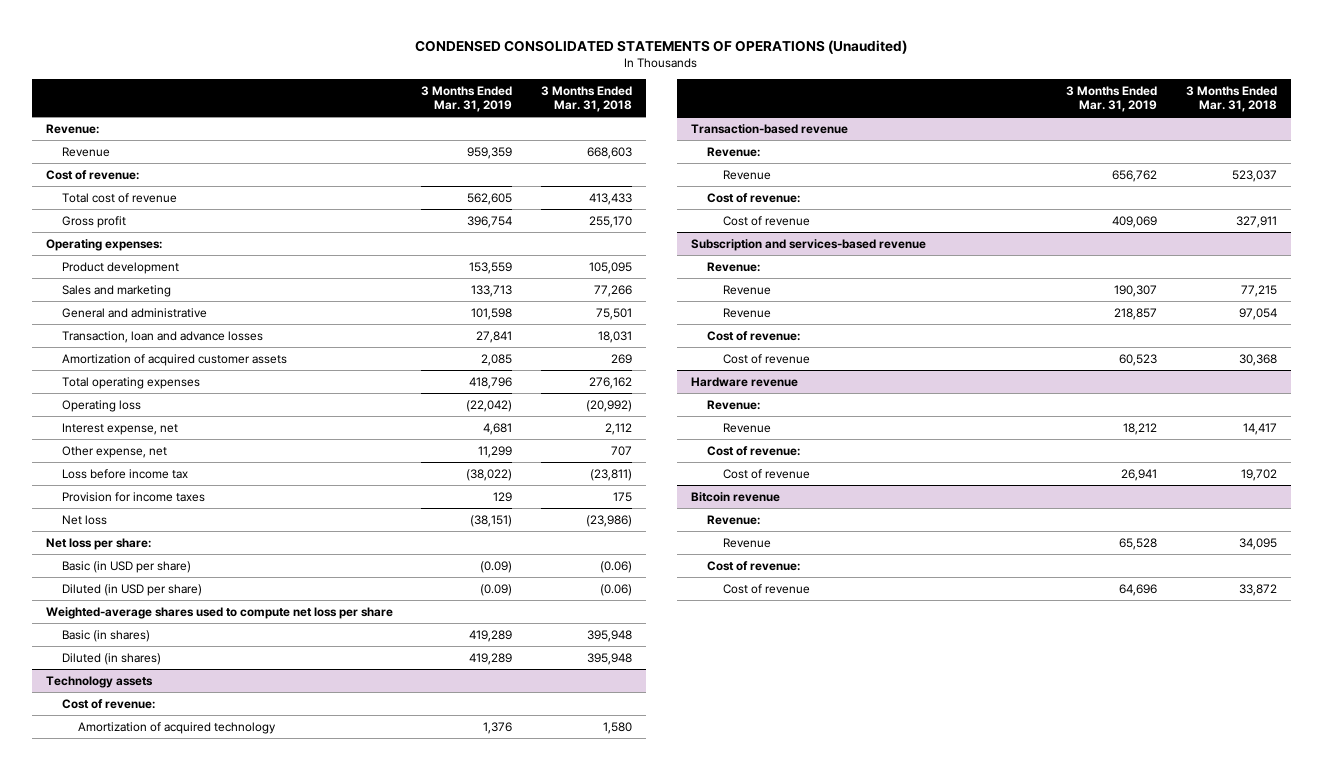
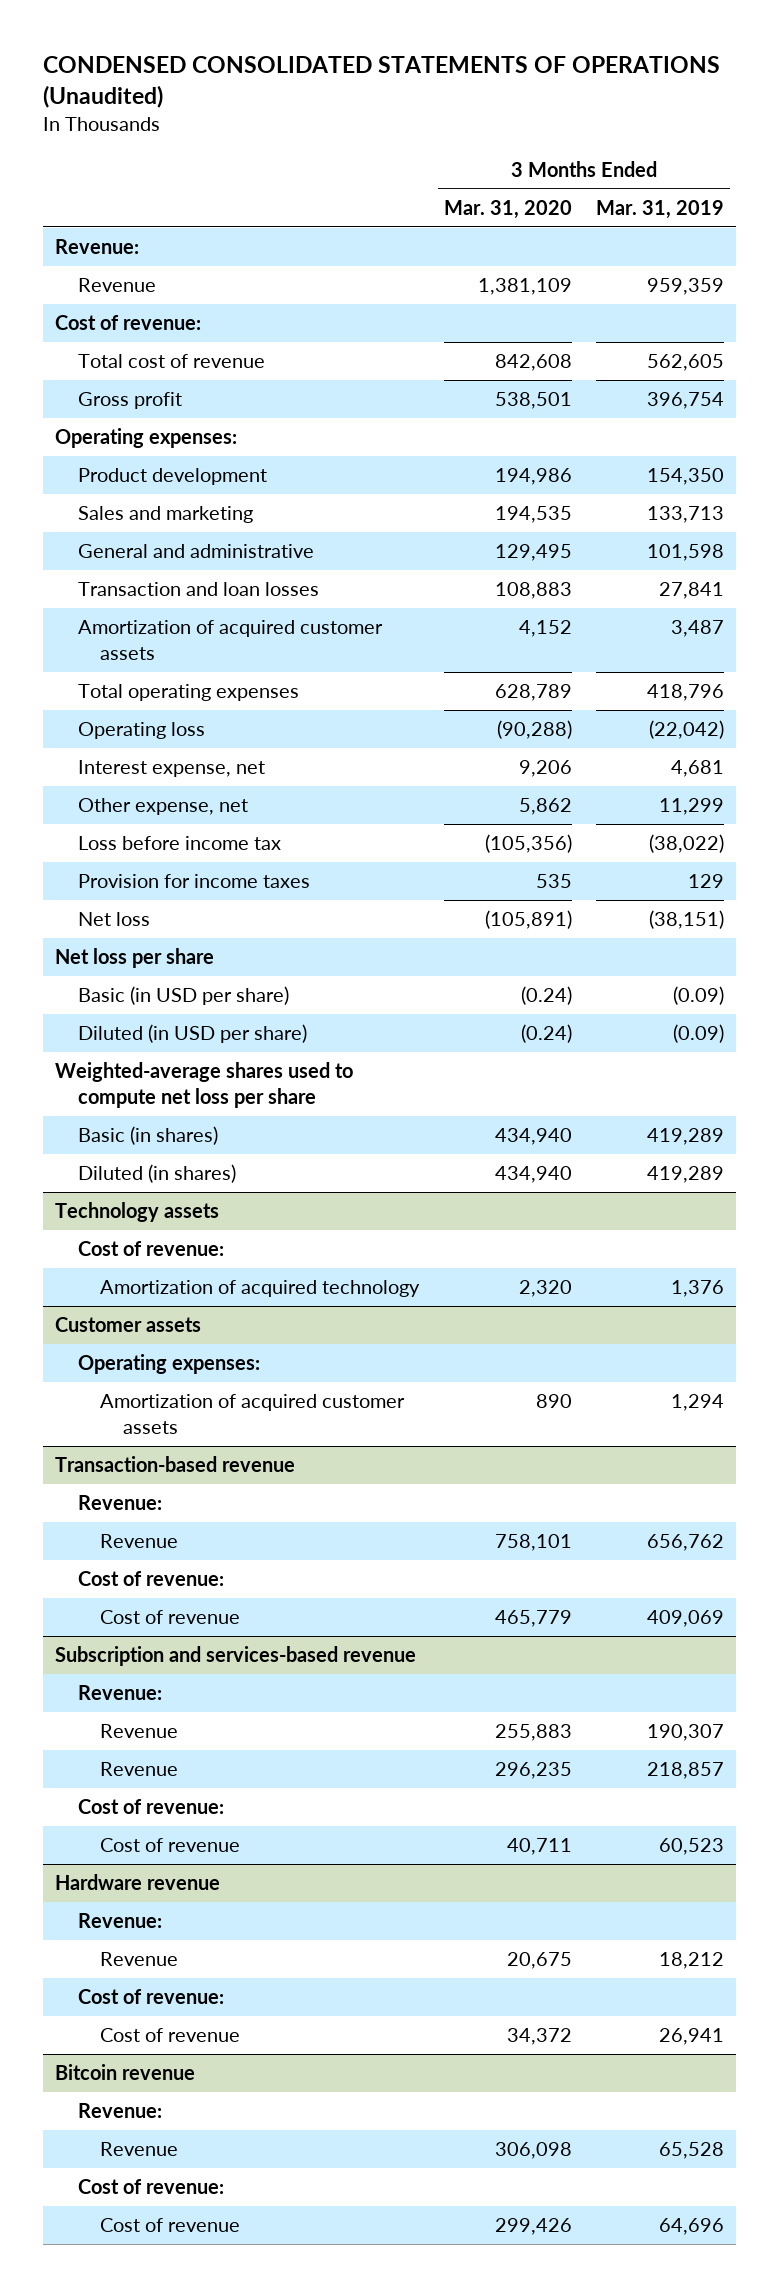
[540,85,632,113] 3 Months Ended Mar. 31, 2018 -> none
none -> [443,199,572,219] Mar. 31, 2020
[469,261,513,274] 153,559 -> [647,468,725,486] 154,350
[61,330,263,343] Transaction, loan and advance losses -> [77,582,319,597] Transaction and loan losses
[481,353,513,366] 2,085 -> [671,620,725,638] 3,487
[45,537,151,550] Net loss per share: -> [54,948,214,969] Net loss per share
none -> [54,1317,201,1333] Customer assets
none -> [77,1354,260,1375] Operating expenses:
none -> [100,1394,406,1434] Amortization of acquired customer assets

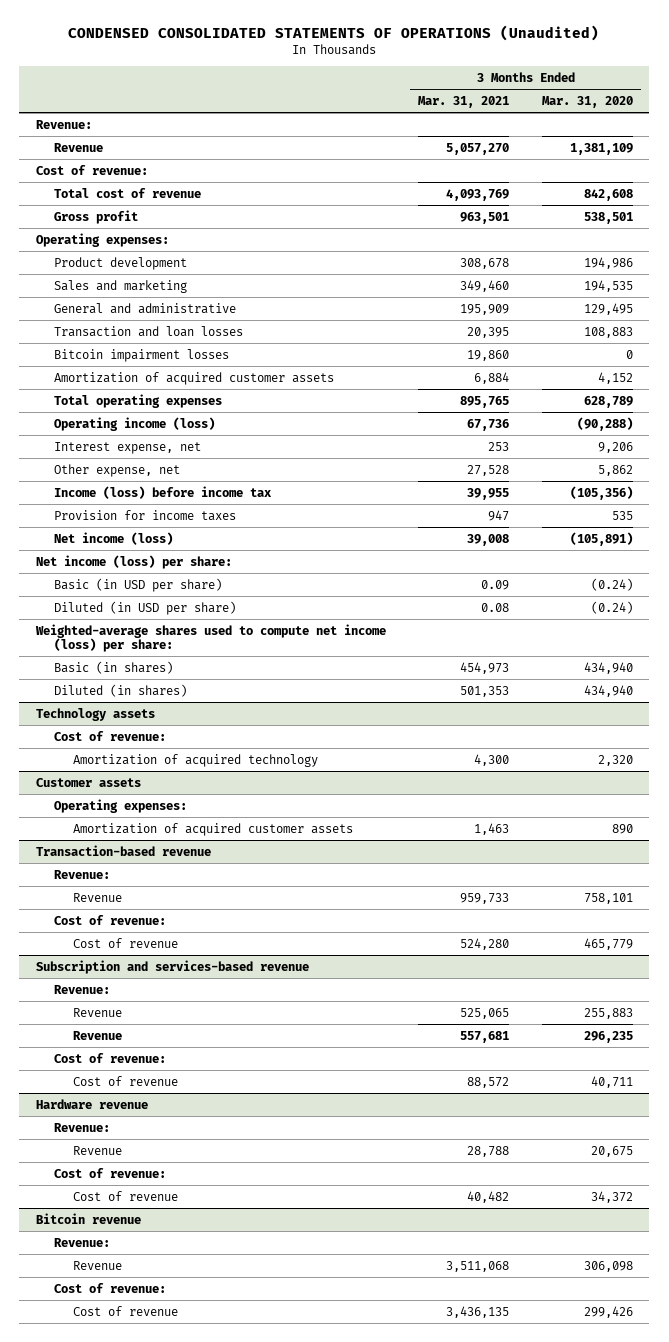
[596,199,725,219] Mar. 31, 2019 -> none
none -> [418,95,510,108] Mar. 31, 2021
none -> [54,348,230,362] Bitcoin impairment losses
[77,722,205,740] Operating loss -> [54,416,216,431] Operating income (loss)
[77,836,281,851] Loss before income tax -> [54,485,273,499] Income (loss) before income tax
[77,912,150,927] Net loss -> [54,531,174,545] Net income (loss)
[54,948,214,969] Net loss per share -> [35,554,232,569] Net income (loss) per share:
[54,1062,353,1108] Weighted-average shares used to compute net loss per share -> [34,623,386,652] Weighted-average shares used to compute net income (loss) per share:

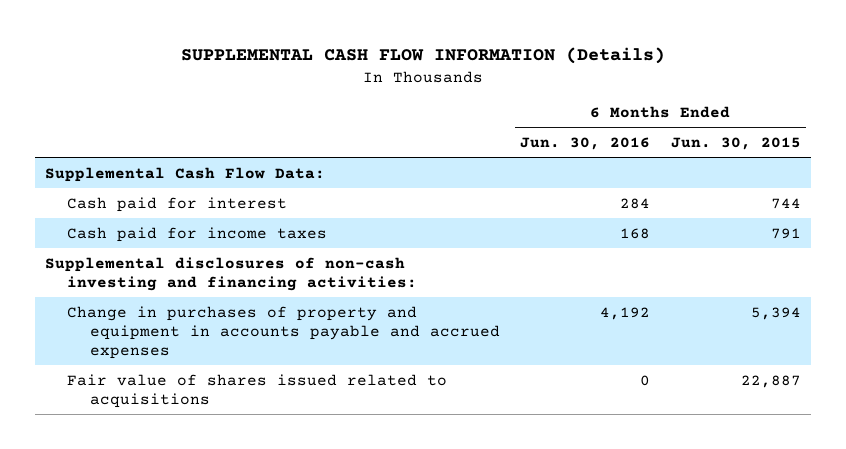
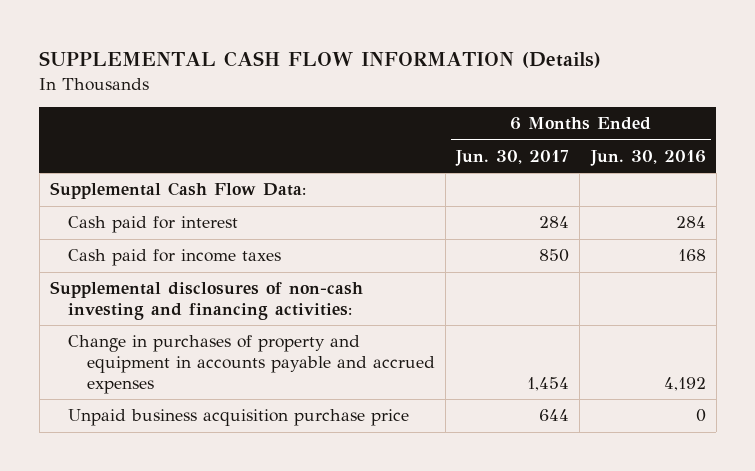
[670,137,801,151] Jun. 30, 2015 -> none
none -> [455,150,570,167] Jun. 30, 2017
[67,373,448,408] Fair value of shares issued related to acquisitions -> [68,409,410,427] Unpaid business acquisition purchase price

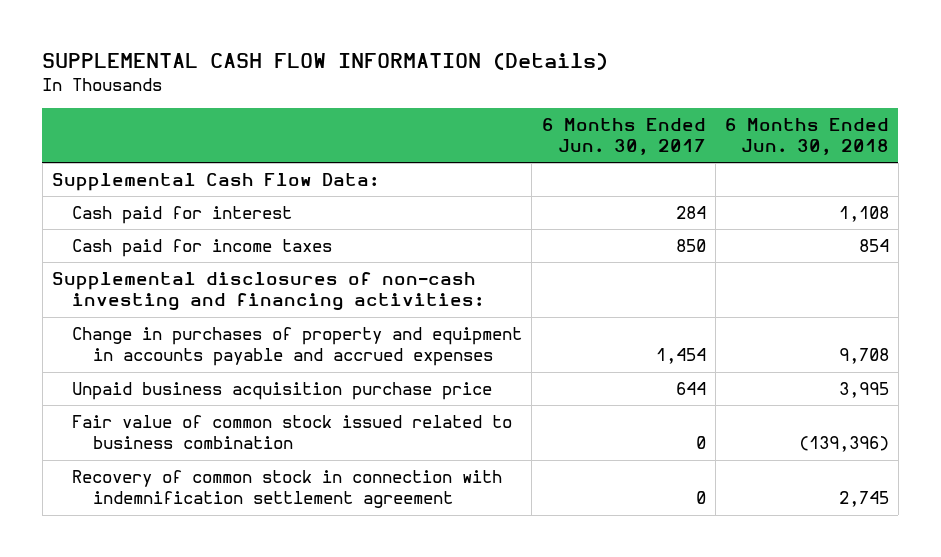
[589,150,706,167] Jun. 30, 2016 -> none
none -> [724,117,889,156] 6 Months Ended Jun. 30, 2018
none -> [72,415,513,450] Fair value of common stock issued related to business combination
none -> [72,470,503,509] Recovery of common stock in connection with indemnification settlement agreement

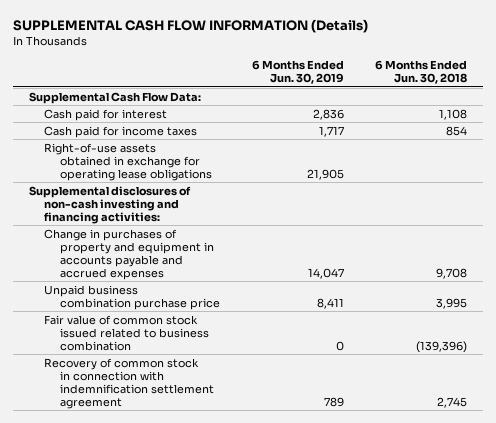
[541,117,706,156] 6 Months Ended Jun. 30, 2017 -> none
none -> [251,60,344,85] 6 Months Ended Jun. 30, 2019
none -> [44,142,213,181] Right-of-use assets obtained in exchange for operating lease obligations
[72,382,493,401] Unpaid business acquisition purchase price -> [44,284,221,310] Unpaid business combination purchase price

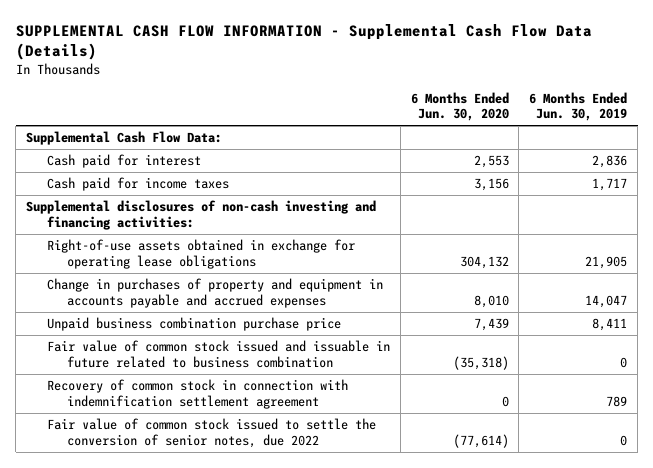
[12,19,368,34] SUPPLEMENTAL CASH FLOW INFORMATION (Details) -> [15,23,592,61] SUPPLEMENTAL CASH FLOW INFORMATION - Supplemental Cash Flow Data (Details)
[375,60,468,85] 6 Months Ended Jun. 30, 2018 -> none
none -> [410,91,509,122] 6 Months Ended Jun. 30, 2020
[44,142,213,181] Right-of-use assets obtained in exchange for operating lease obligations -> [46,239,355,269] Right-of-use assets obtained in exchange for operating lease obligations
[44,314,210,351] Fair value of common stock issued related to business combination -> [46,340,390,368] Fair value of common stock issued and issuable in future related to business combination
none -> [46,418,376,448] Fair value of common stock issued to settle the conversion of senior notes, due 2022

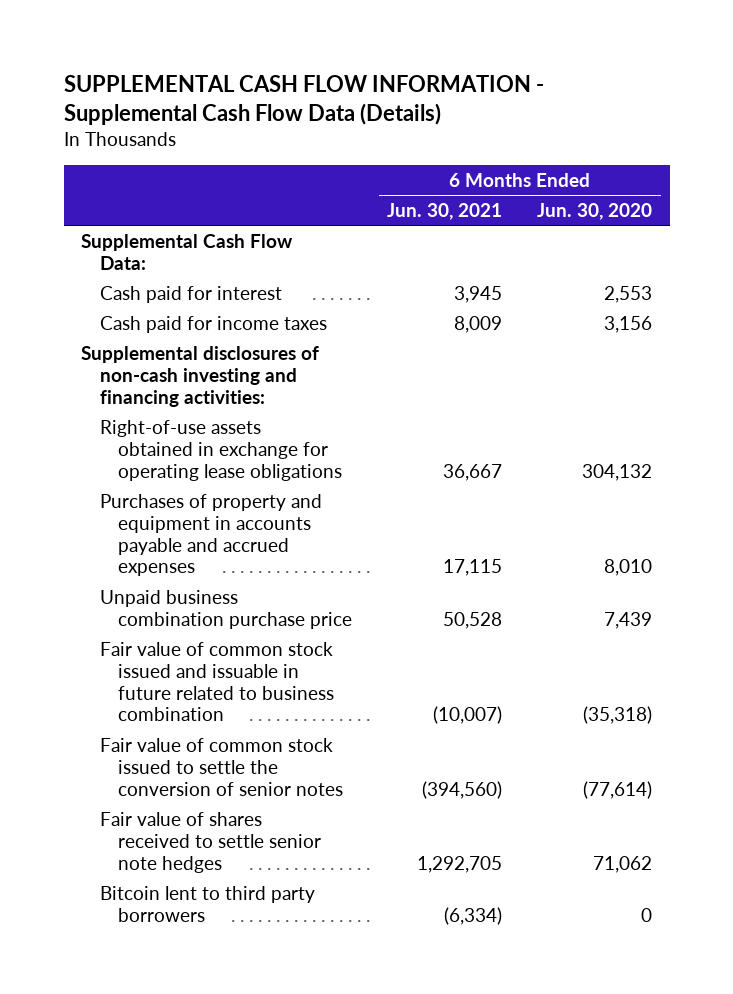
[529,91,628,122] 6 Months Ended Jun. 30, 2019 -> none
none -> [387,202,503,220] Jun. 30, 2021
[46,278,383,308] Change in purchases of property and equipment in accounts payable and accrued expenses -> [99,493,322,577] Purchases of property and equipment in accounts payable and accrued expenses
[46,379,348,409] Recovery of common stock in connection with indemnification settlement agreement -> none
[46,418,376,448] Fair value of common stock issued to settle the conversion of senior notes, due 2022 -> [99,737,344,796] Fair value of common stock issued to settle the conversion of senior notes
none -> [99,811,322,873] Fair value of shares received to settle senior note hedges
none -> [99,885,315,922] Bitcoin lent to third party borrowers

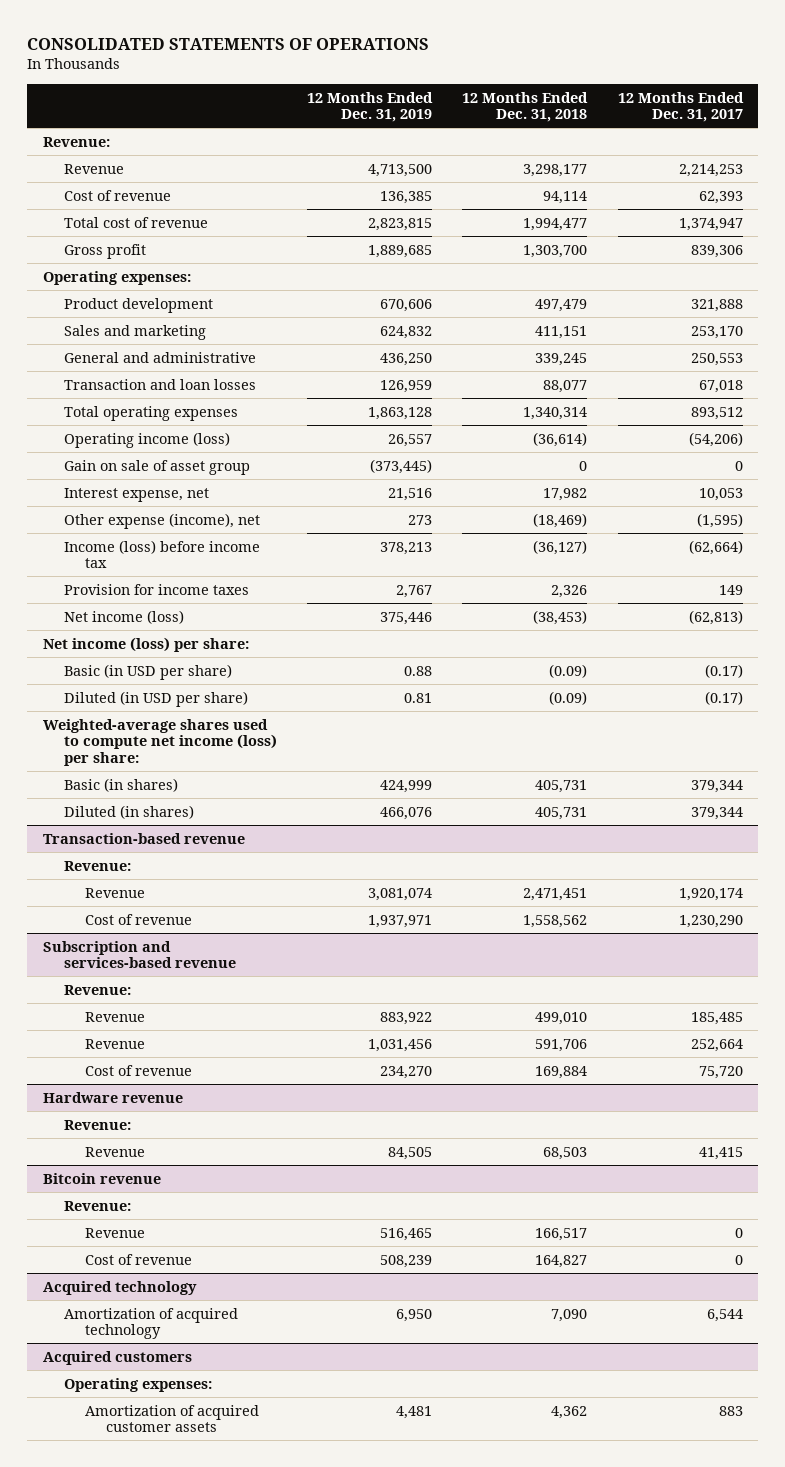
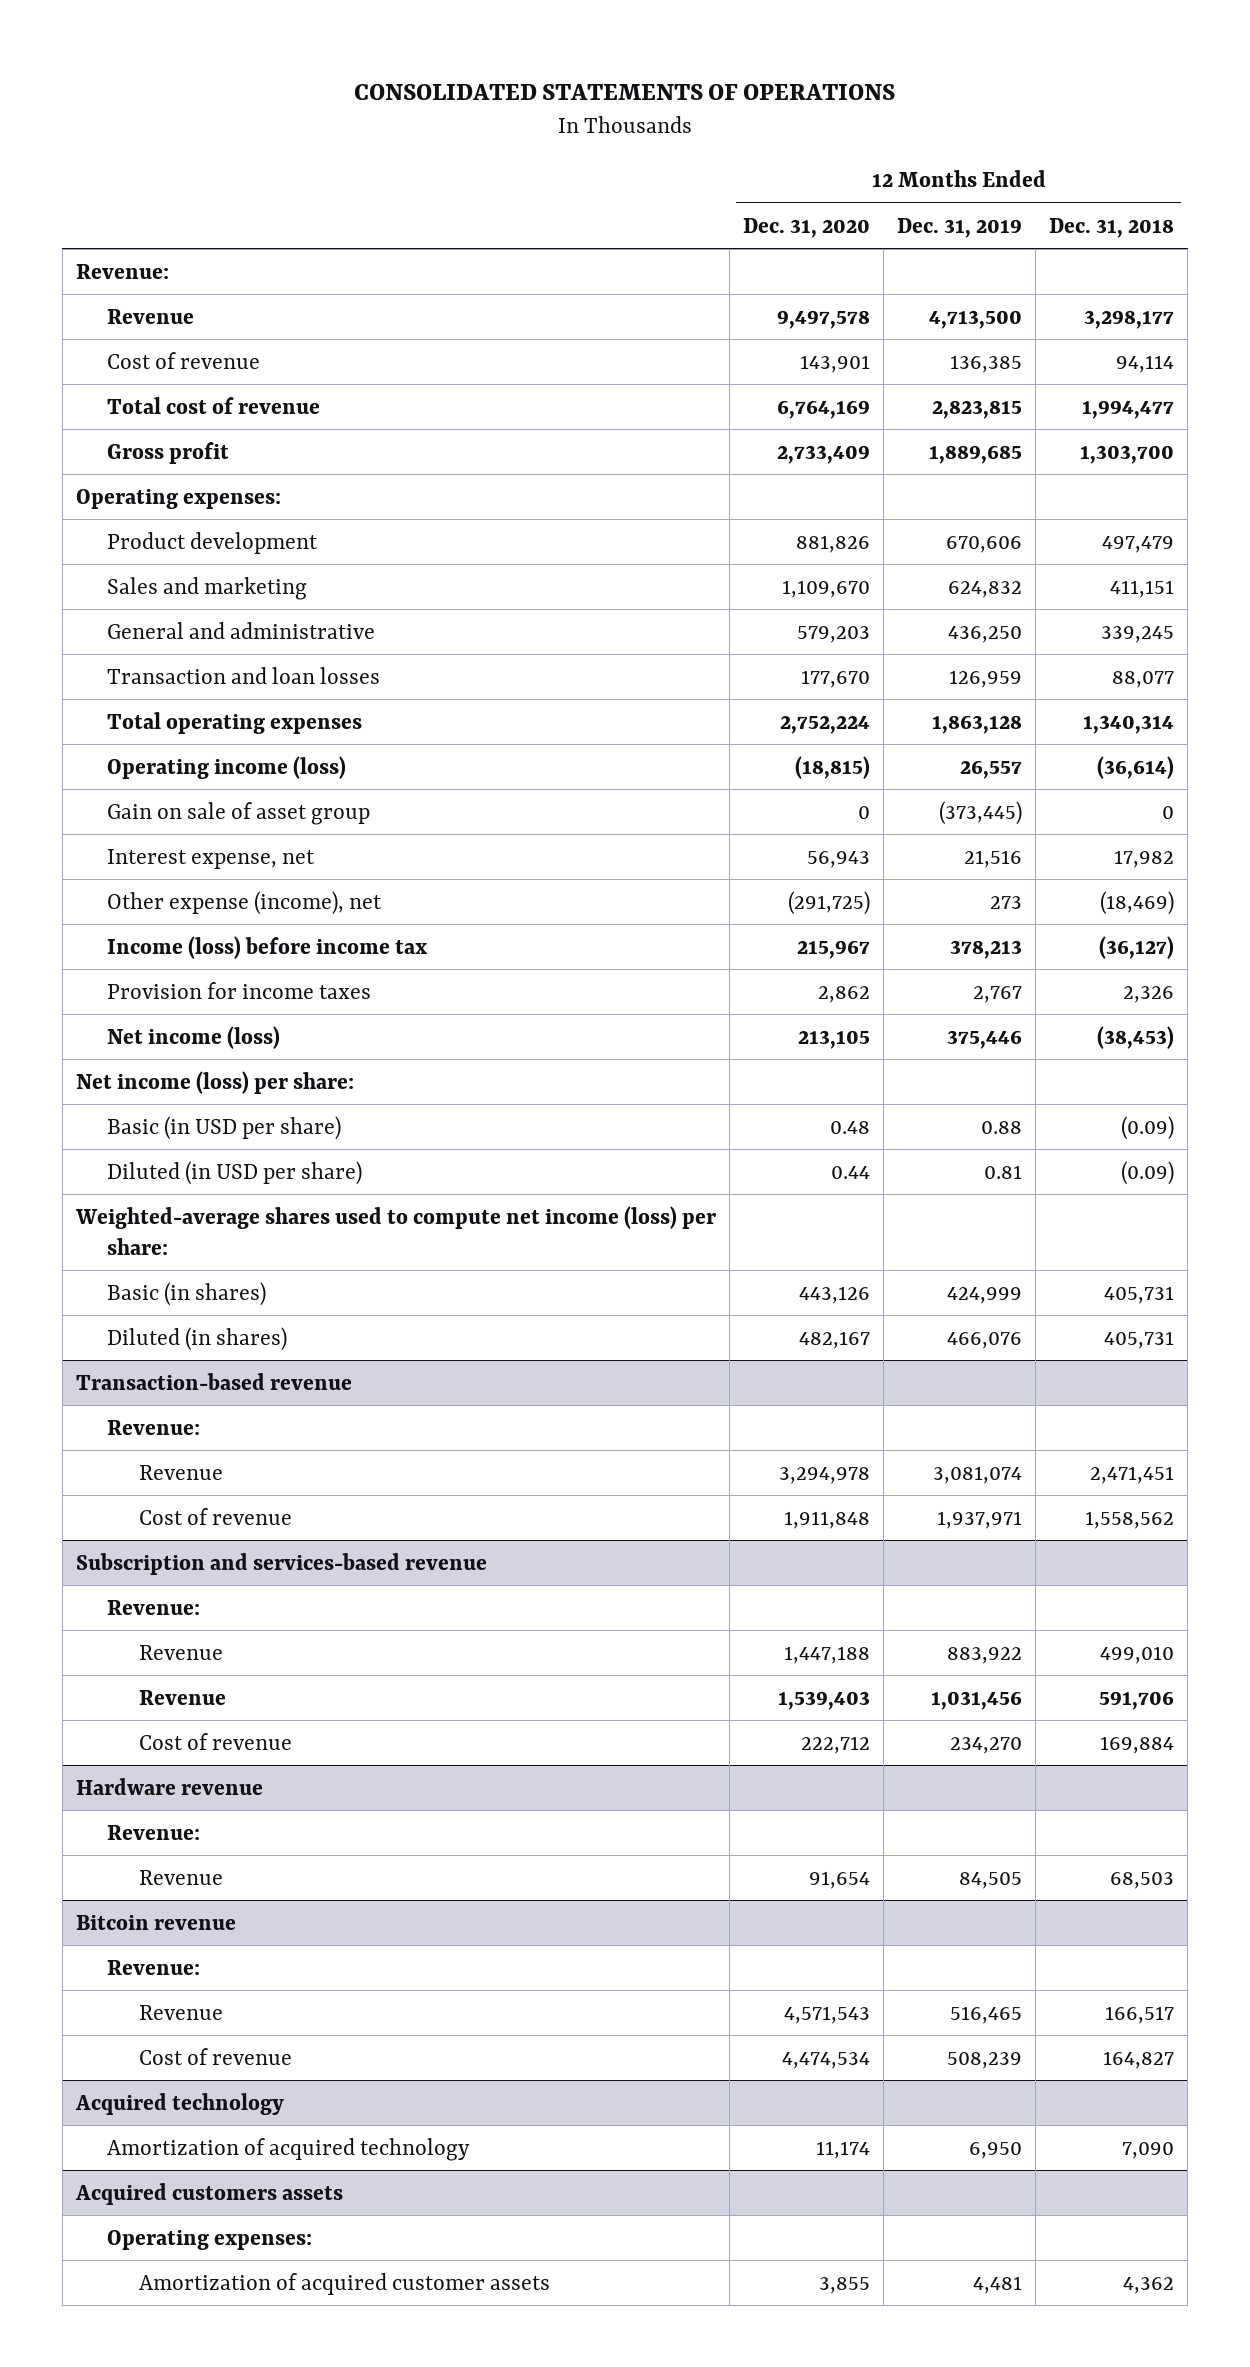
[617,91,744,123] 12 Months Ended Dec. 31, 2017 -> none
none -> [743,217,871,238] Dec. 31, 2020
[42,1350,192,1365] Acquired customers -> [74,2182,343,2205] Acquired customers assets

